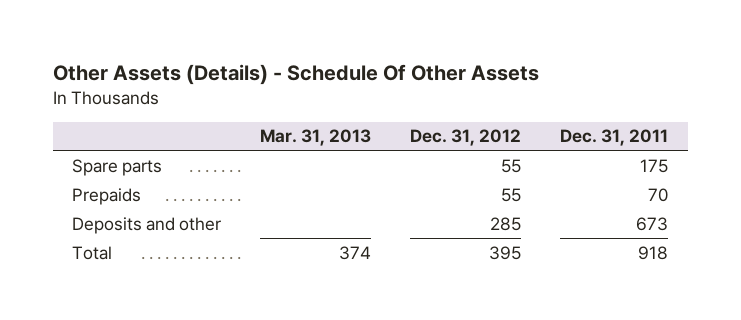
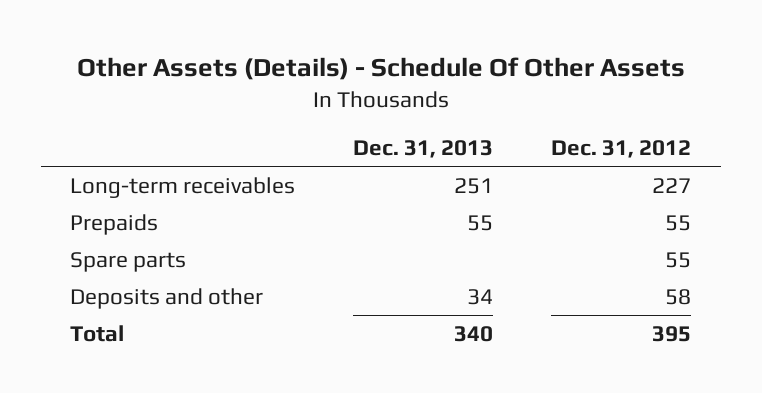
[260,129,372,147] Mar. 31, 2013 -> none
[560,129,669,147] Dec. 31, 2011 -> none
none -> [353,140,494,159] Dec. 31, 2013
none -> [70,176,296,198] Long-term receivables
[72,158,163,176] Spare parts -> [70,251,187,272] Spare parts
[490,216,522,231] 285 -> [665,288,692,305] 58

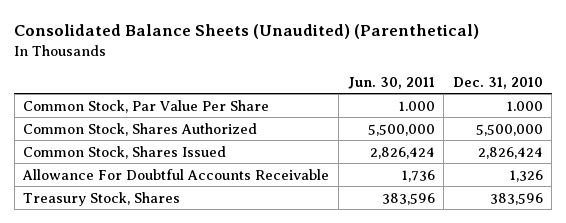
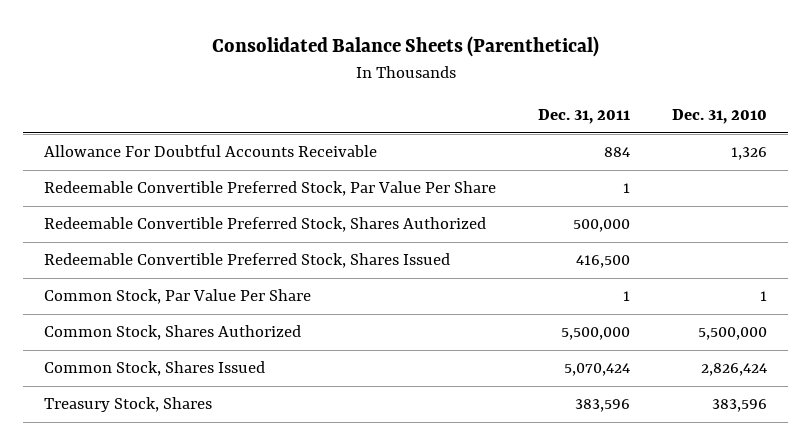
[14,24,480,40] Consolidated Balance Sheets (Unaudited) (Parenthetical) -> [211,36,599,58] Consolidated Balance Sheets (Parenthetical)
[347,76,435,89] Jun. 30, 2011 -> none
none -> [538,108,631,124] Dec. 31, 2011
[22,168,330,180] Allowance For Doubtful Accounts Receivable -> [44,145,378,158] Allowance For Doubtful Accounts Receivable
none -> [44,181,497,197] Redeemable Convertible Preferred Stock, Par Value Per Share
none -> [44,217,487,233] Redeemable Convertible Preferred Stock, Shares Authorized
none -> [44,253,451,269] Redeemable Convertible Preferred Stock, Shares Issued
[506,100,543,111] 1.000 -> [760,291,768,302] 1

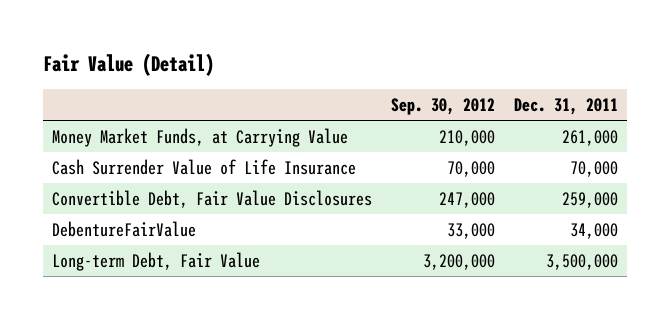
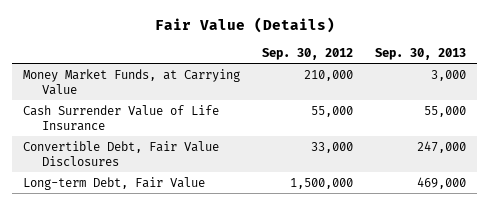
[42,53,214,77] Fair Value (Detail) -> [154,17,335,34] Fair Value (Details)
[513,98,618,116] Dec. 31, 2011 -> none
none -> [375,48,467,61] Sep. 30, 2013
[52,220,197,237] DebentureFairValue -> none
[447,160,496,177] 70,000 -> [311,105,354,117] 55,000
[439,191,496,208] 247,000 -> [311,141,354,153] 33,000
[423,253,496,270] 3,200,000 -> [290,177,354,189] 1,500,000

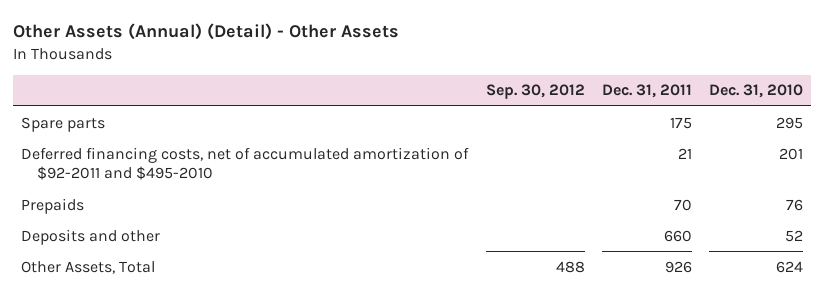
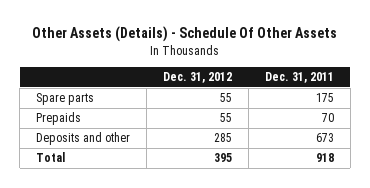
[12,23,399,41] Other Assets (Annual) (Detail) - Other Assets -> [32,26,338,43] Other Assets (Details) - Schedule Of Other Assets
[485,84,585,100] Sep. 30, 2012 -> none
[708,84,803,99] Dec. 31, 2010 -> none
none -> [163,72,233,84] Dec. 31, 2012
[21,146,470,181] Deferred financing costs, net of accumulated amortization of $92-2011 and $495-2010 -> none
[663,229,692,242] 660 -> [315,133,334,143] 673
[21,260,156,274] Other Assets, Total -> [36,152,66,163] Total
[664,260,692,273] 926 -> [315,153,334,163] 918

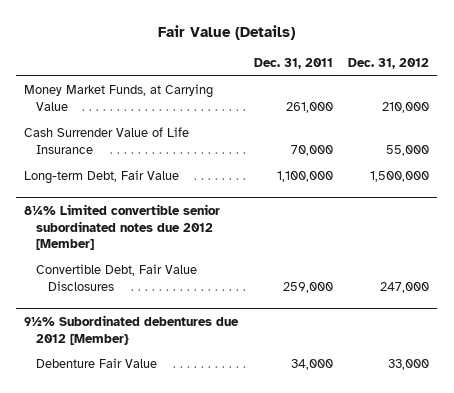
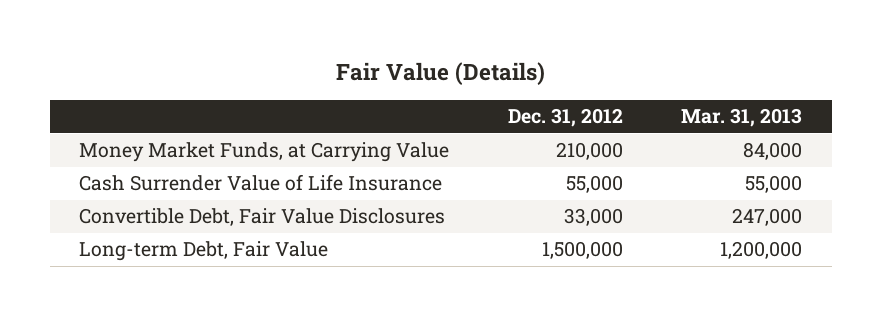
[253,58,333,70] Dec. 31, 2011 -> none
none -> [681,108,803,128] Mar. 31, 2013
none -> [79,208,446,227] Convertible Debt, Fair Value Disclosures
[24,203,221,251] 8¼% Limited convertible senior subordinated notes due 2012 [Member] -> none
[35,264,197,292] Convertible Debt, Fair Value Disclosures -> none
[24,314,240,345] 9½% Subordinated debentures due 2012 [Member} -> none
[35,358,157,369] Debenture Fair Value -> none

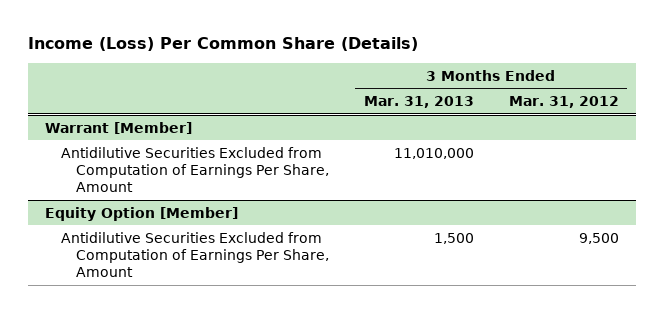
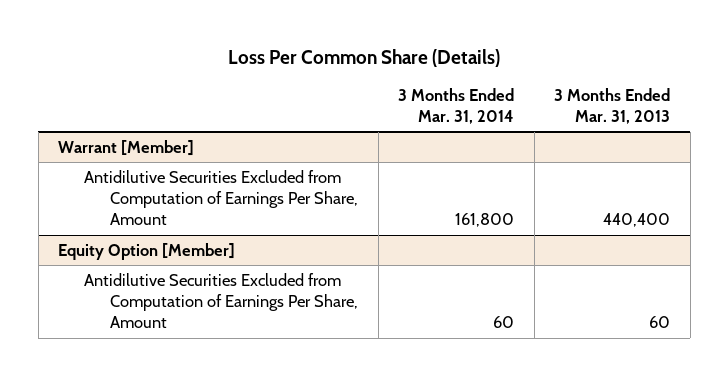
[27,37,418,52] Income (Loss) Per Common Share (Details) -> [228,48,501,67] Loss Per Common Share (Details)
[508,96,619,109] Mar. 31, 2012 -> none
none -> [398,87,515,124] 3 Months Ended Mar. 31, 2014
[394,147,475,159] 11,010,000 -> [603,213,671,228] 440,400
[434,232,475,244] 1,500 -> [649,316,671,329] 60

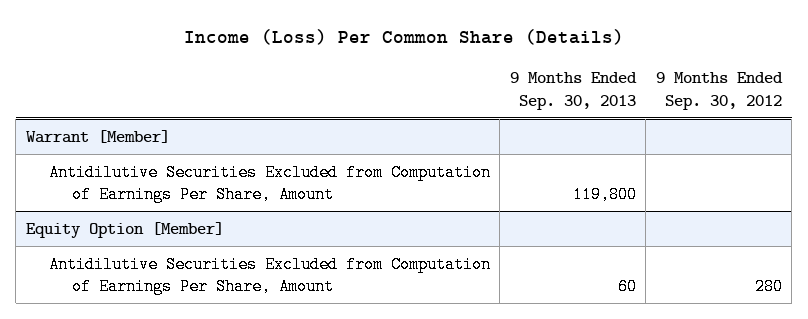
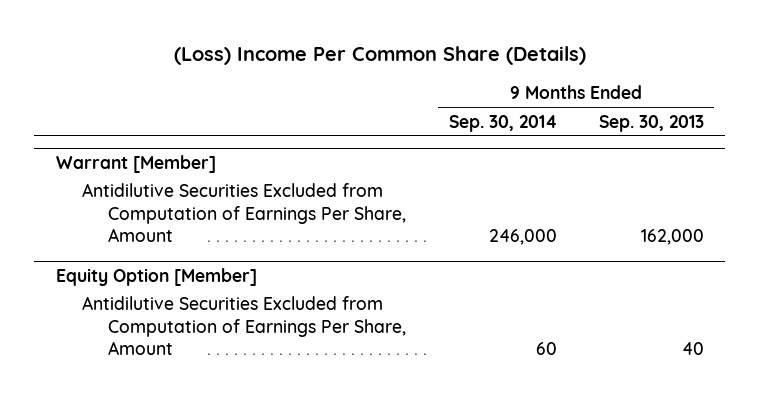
[183,29,624,46] Income (Loss) Per Common Share (Details) -> [173,46,586,66] (Loss) Income Per Common Share (Details)
[655,72,783,110] 9 Months Ended Sep. 30, 2012 -> none
none -> [448,114,557,132] Sep. 30, 2014
[572,186,637,204] 119,800 -> [640,229,704,246] 162,000
[617,278,637,296] 60 -> [681,342,704,356] 40

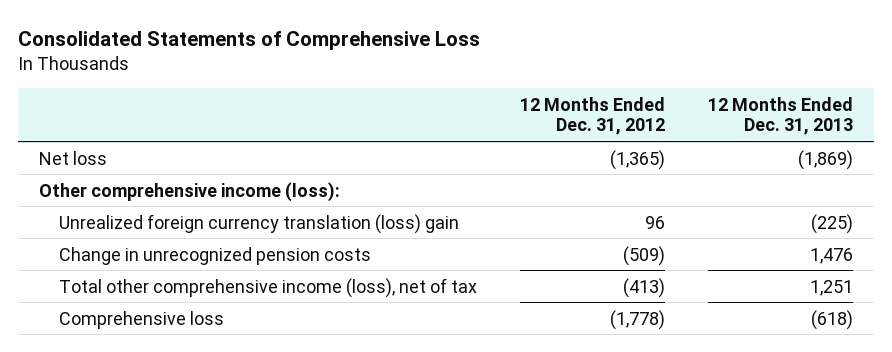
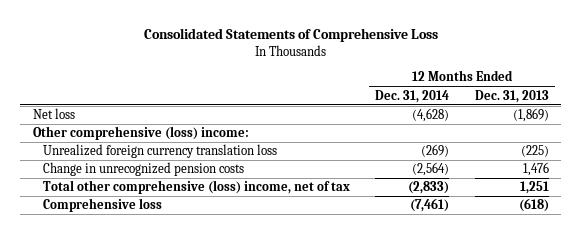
[520,96,666,136] 12 Months Ended Dec. 31, 2012 -> none
none -> [375,89,450,103] Dec. 31, 2014
[39,181,341,202] Other comprehensive income (loss): -> [32,126,249,141] Other comprehensive (loss) income:
[59,213,460,234] Unrealized foreign currency translation (loss) gain -> [42,144,277,159] Unrealized foreign currency translation loss
[59,277,478,298] Total other comprehensive income (loss), net of tax -> [42,180,350,195] Total other comprehensive (loss) income, net of tax

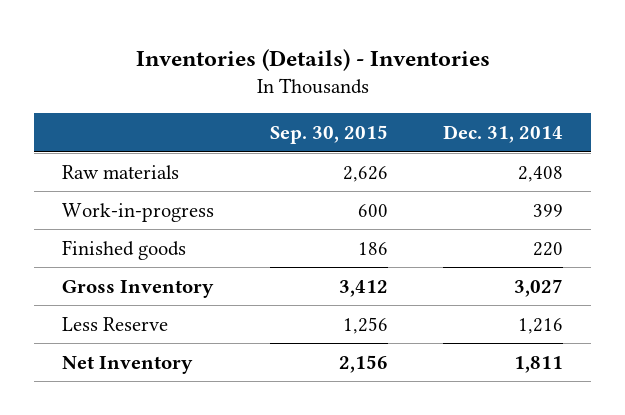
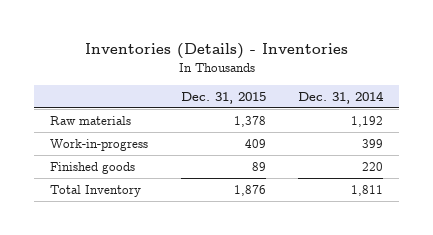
[269,125,388,145] Sep. 30, 2015 -> none
none -> [180,91,266,104] Dec. 31, 2015
[518,165,564,182] 2,408 -> [350,115,383,127] 1,192
[61,279,214,298] Gross Inventory -> none
[61,316,168,331] Less Reserve -> none
[61,355,193,374] Net Inventory -> [50,184,142,197] Total Inventory

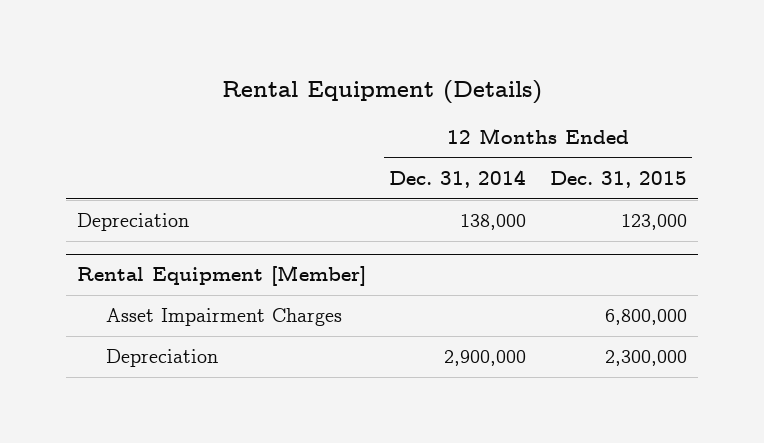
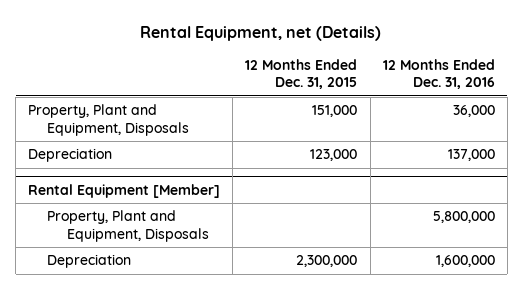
[221,79,542,104] Rental Equipment (Details) -> [140,25,382,41] Rental Equipment, net (Details)
[389,170,527,189] Dec. 31, 2014 -> none
none -> [382,59,495,90] 12 Months Ended Dec. 31, 2016
none -> [28,104,190,136] Property, Plant and Equipment, Disposals
[106,308,343,327] Asset Impairment Charges -> none
none -> [47,210,209,242] Property, Plant and Equipment, Disposals

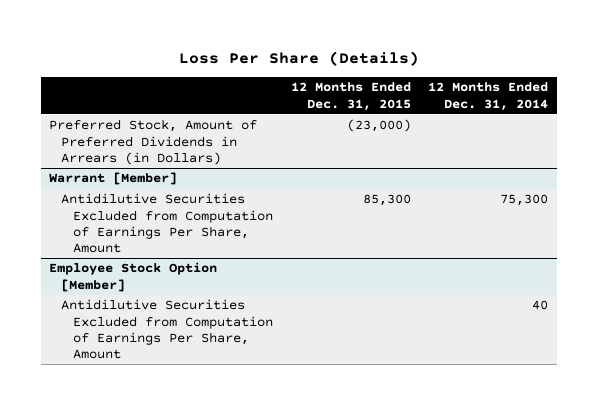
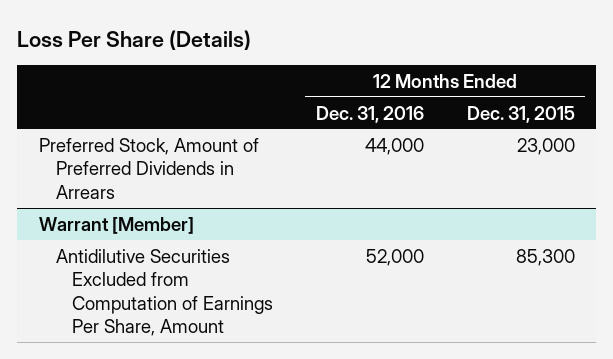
[428,82,549,111] 12 Months Ended Dec. 31, 2014 -> none
none -> [315,105,424,123] Dec. 31, 2016
[49,119,258,166] Preferred Stock, Amount of Preferred Dividends in Arrears (in Dollars) -> [38,137,259,199] Preferred Stock, Amount of Preferred Dividends in Arrears
[346,119,411,133] (23,000) -> [516,137,575,155] 23,000
[49,262,218,292] Employee Stock Option [Member] -> none
[61,299,274,360] Antidilutive Securities Excluded from Computation of Earnings Per Share, Amount -> none

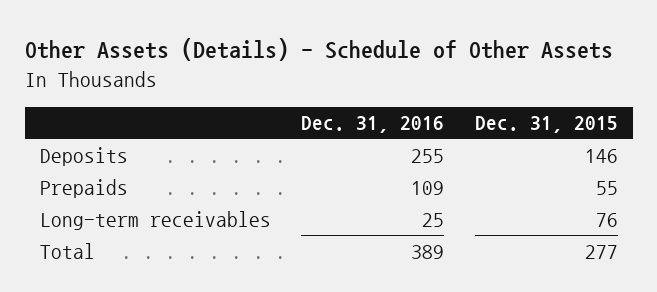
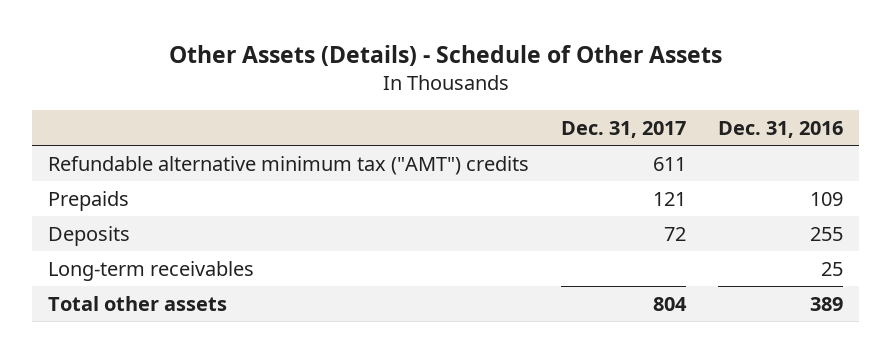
[474,116,618,134] Dec. 31, 2015 -> none
none -> [561,120,687,138] Dec. 31, 2017
none -> [48,155,530,175] Refundable alternative minimum tax ("AMT") credits
[39,146,128,166] Deposits -> [48,225,131,246] Deposits
[39,242,95,259] Total -> [48,295,228,311] Total other assets

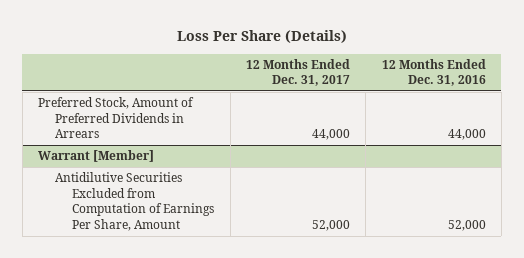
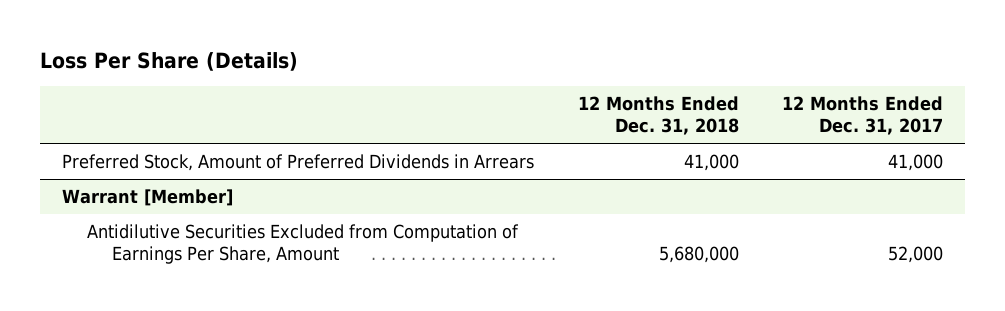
[381,58,486,87] 12 Months Ended Dec. 31, 2016 -> none
none -> [577,96,739,136] 12 Months Ended Dec. 31, 2018
[311,129,350,141] 44,000 -> [888,154,944,172] 41,000

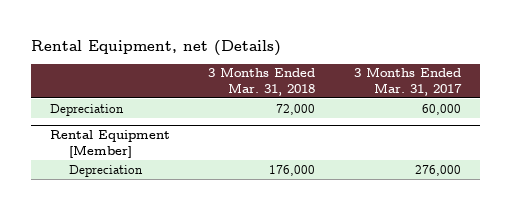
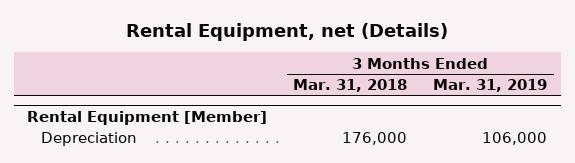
[353,67,462,96] 3 Months Ended Mar. 31, 2017 -> none
none -> [433,79,548,93] Mar. 31, 2019
[49,103,124,116] Depreciation -> none

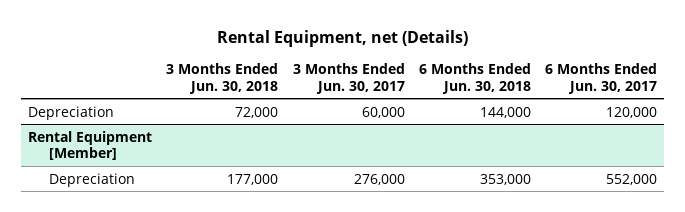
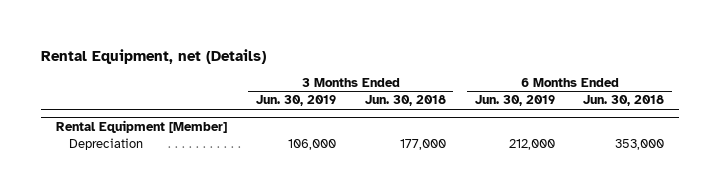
[292,63,405,94] 3 Months Ended Jun. 30, 2017 -> none
[544,63,657,94] 6 Months Ended Jun. 30, 2017 -> none
none -> [255,95,336,107] Jun. 30, 2019
none -> [474,95,555,107] Jun. 30, 2019
[28,105,115,120] Depreciation -> none

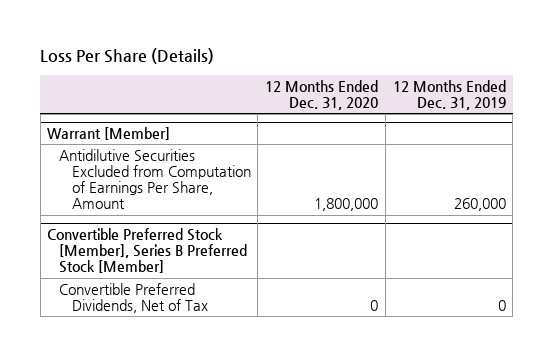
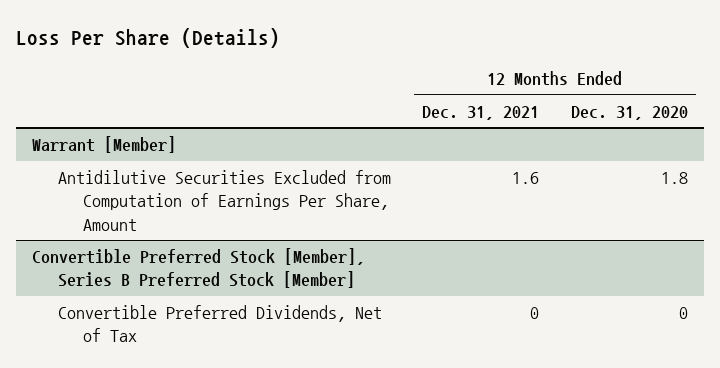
[392,79,506,110] 12 Months Ended Dec. 31, 2019 -> none
none -> [422,105,540,120] Dec. 31, 2021
[314,198,379,212] 1,800,000 -> [660,172,688,185] 1.8

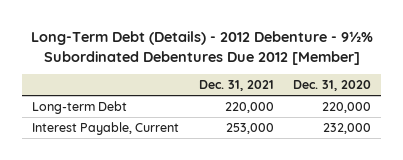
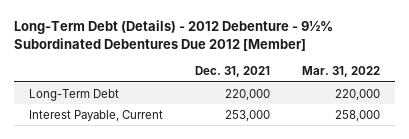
[293,80,372,92] Dec. 31, 2020 -> none
none -> [301,66,380,78] Mar. 31, 2022
[32,100,128,114] Long-term Debt -> [29,88,120,101] Long-Term Debt

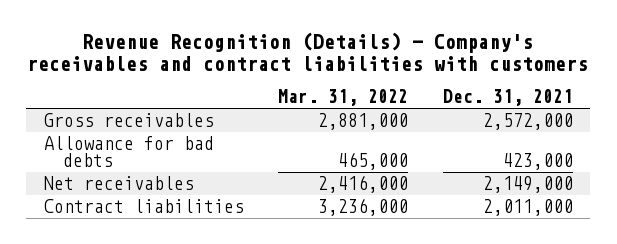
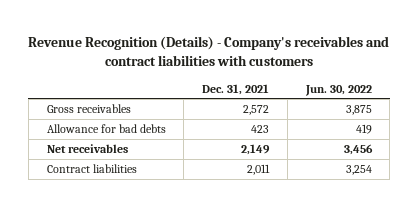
[278,89,409,107] Mar. 31, 2022 -> none
none -> [304,84,372,96] Jun. 30, 2022
[482,112,573,130] 2,572,000 -> [243,105,270,116] 2,572
[502,153,573,171] 423,000 -> [251,125,270,134] 423
[482,175,573,193] 2,149,000 -> [241,144,271,156] 2,149
[482,198,573,216] 2,011,000 -> [247,164,271,176] 2,011

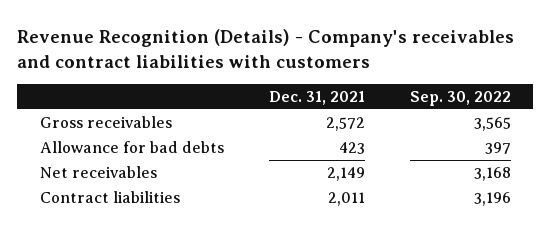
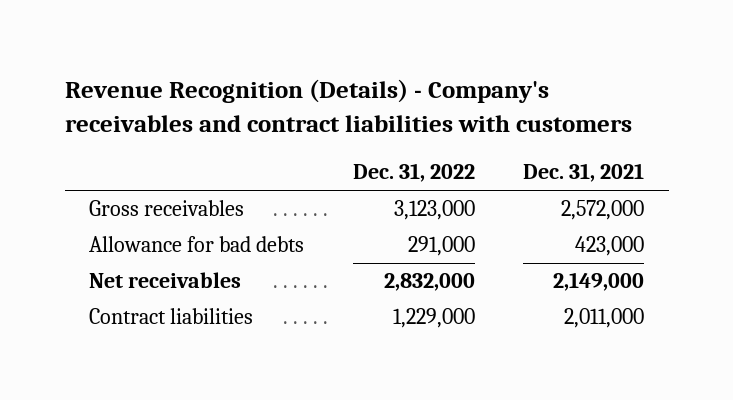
[409,90,511,106] Sep. 30, 2022 -> none
none -> [352,163,475,183] Dec. 31, 2022
[325,116,365,131] 2,572 -> [561,200,645,221] 2,572,000
[338,141,365,154] 423 -> [575,236,645,257] 423,000
[326,166,365,181] 2,149 -> [553,272,645,292] 2,149,000
[327,191,365,206] 2,011 -> [564,308,645,329] 2,011,000

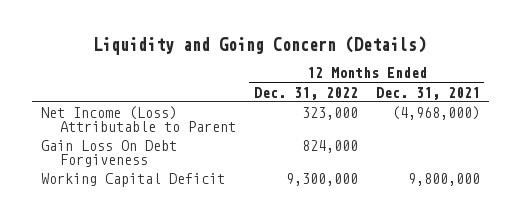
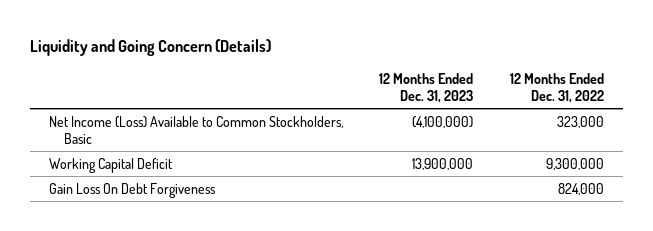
[375,86,480,100] Dec. 31, 2021 -> none
none -> [379,72,474,103] 12 Months Ended Dec. 31, 2023
[41,106,236,133] Net Income (Loss) Attributable to Parent -> [48,115,343,144] Net Income (Loss) Available to Common Stockholders, Basic
[41,140,178,168] Gain Loss On Debt Forgiveness -> [48,182,216,198] Gain Loss On Debt Forgiveness

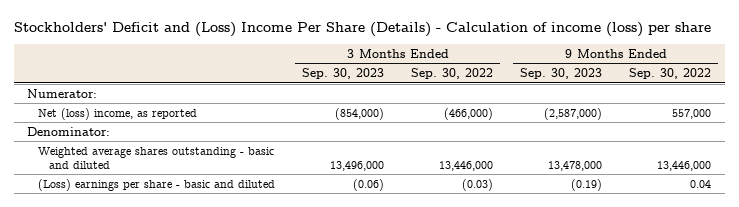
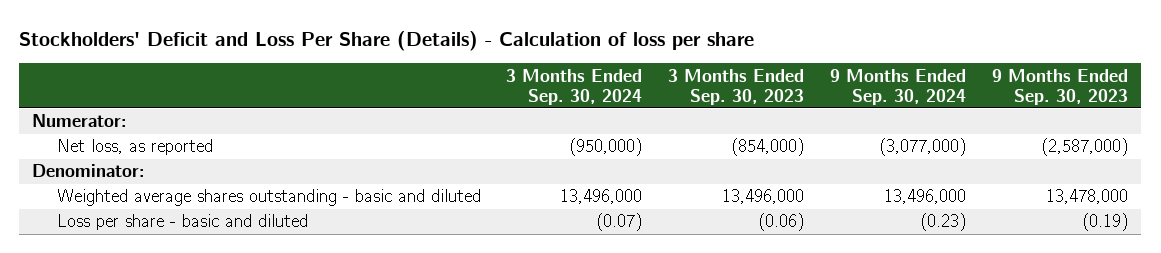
[13,22,711,38] Stockholders' Deficit and (Loss) Income Per Share (Details) - Calculation of income (loss) per share -> [19,31,755,52] Stockholders' Deficit and Loss Per Share (Details) - Calculation of loss per share
[411,68,494,80] Sep. 30, 2022 -> none
[629,68,712,80] Sep. 30, 2022 -> none
none -> [506,68,643,105] 3 Months Ended Sep. 30, 2024
none -> [830,68,967,105] 9 Months Ended Sep. 30, 2024
[38,107,198,120] Net (loss) income, as reported -> [56,139,213,156] Net loss, as reported
[38,178,276,191] (Loss) earnings per share - basic and diluted -> [56,214,308,231] Loss per share - basic and diluted

